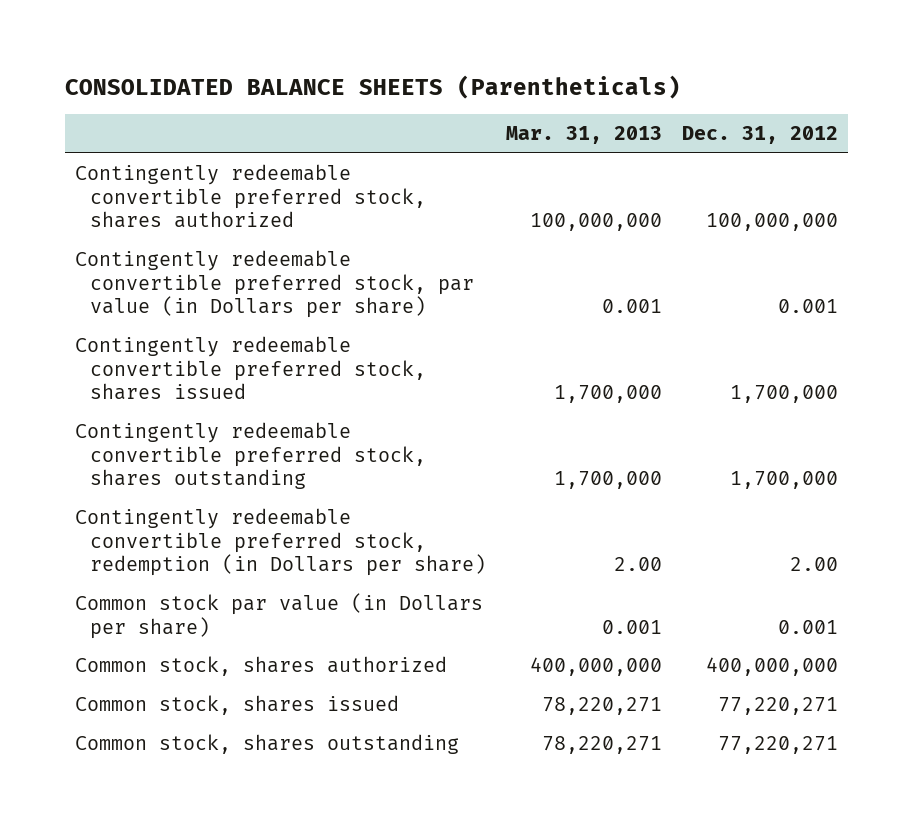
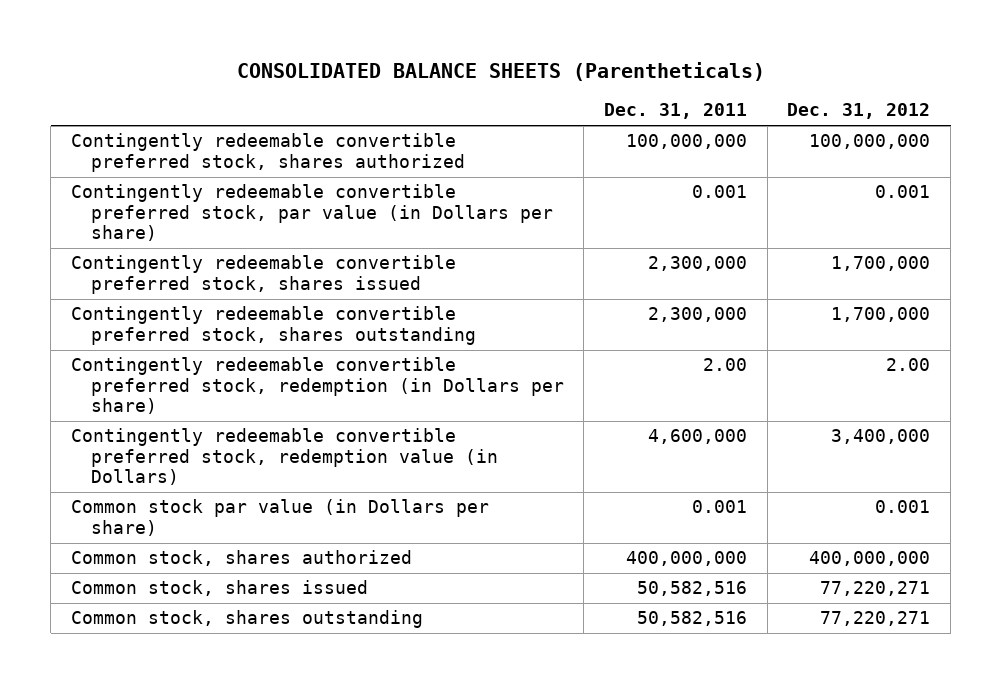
[506,126,663,145] Mar. 31, 2013 -> none
none -> [604,103,748,120] Dec. 31, 2011
none -> [71,428,498,486] Contingently redeemable convertible preferred stock, redemption value (in Dollars)

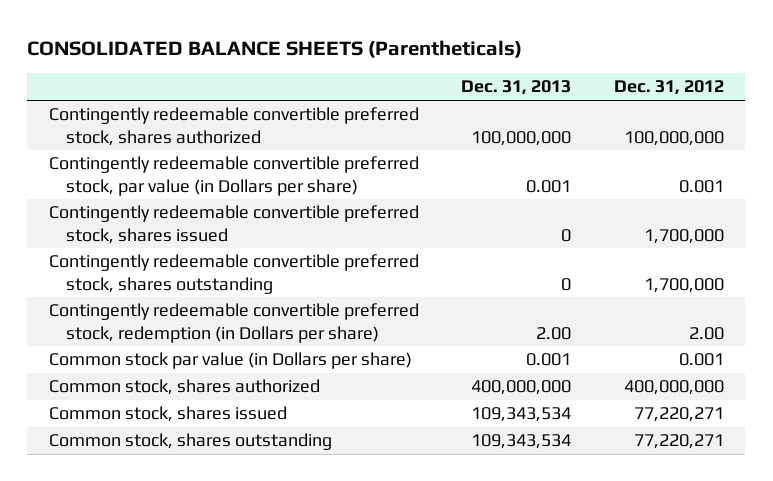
[604,103,748,120] Dec. 31, 2011 -> none
none -> [461,80,572,96] Dec. 31, 2013
[71,428,498,486] Contingently redeemable convertible preferred stock, redemption value (in Dollars) -> none

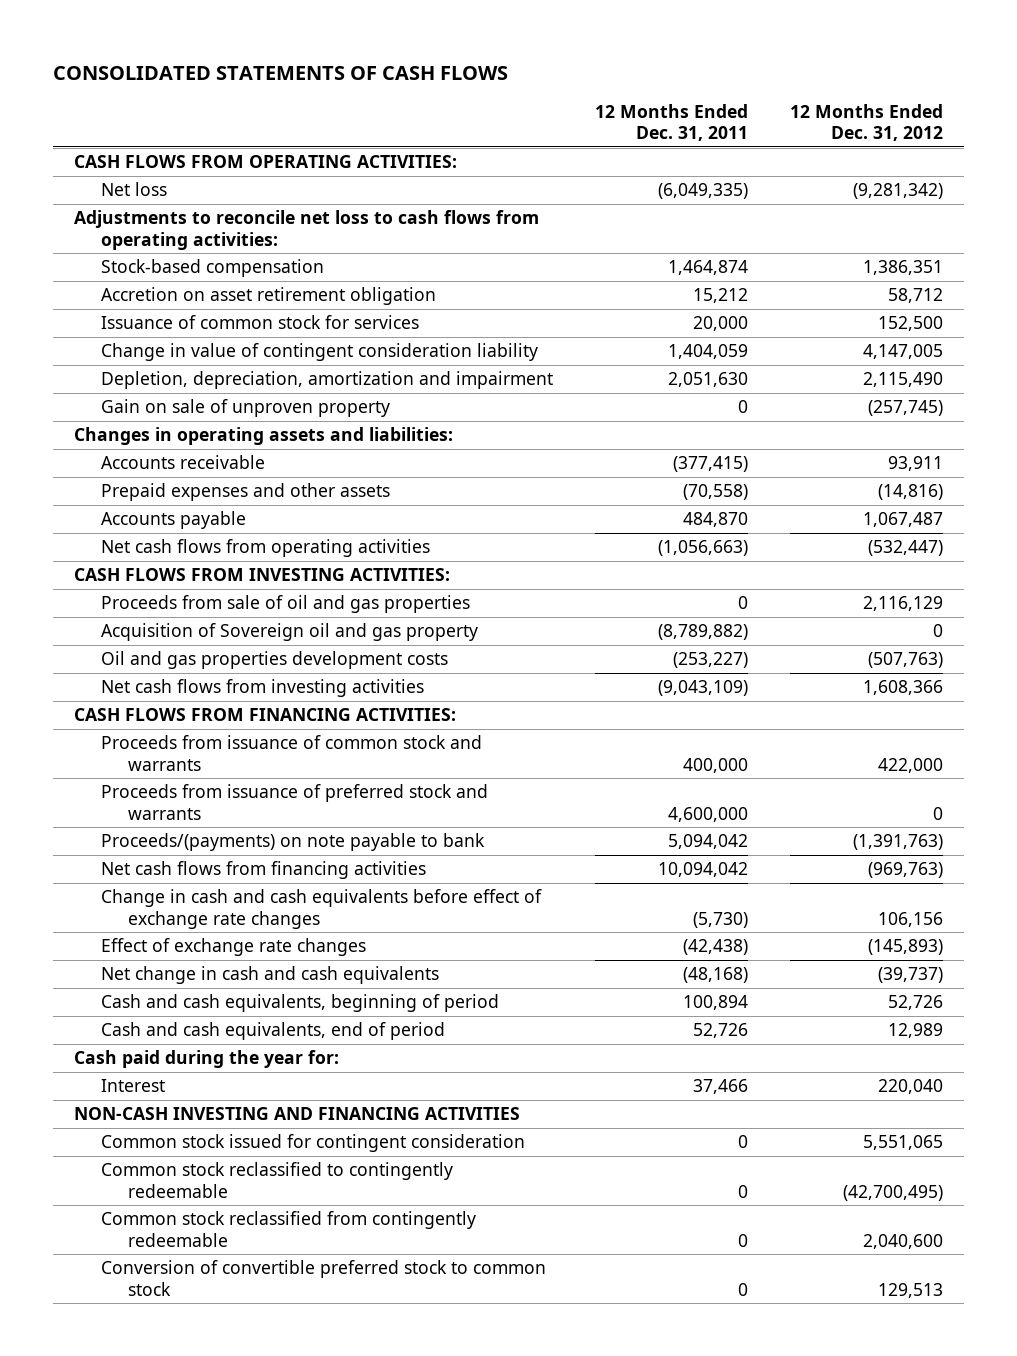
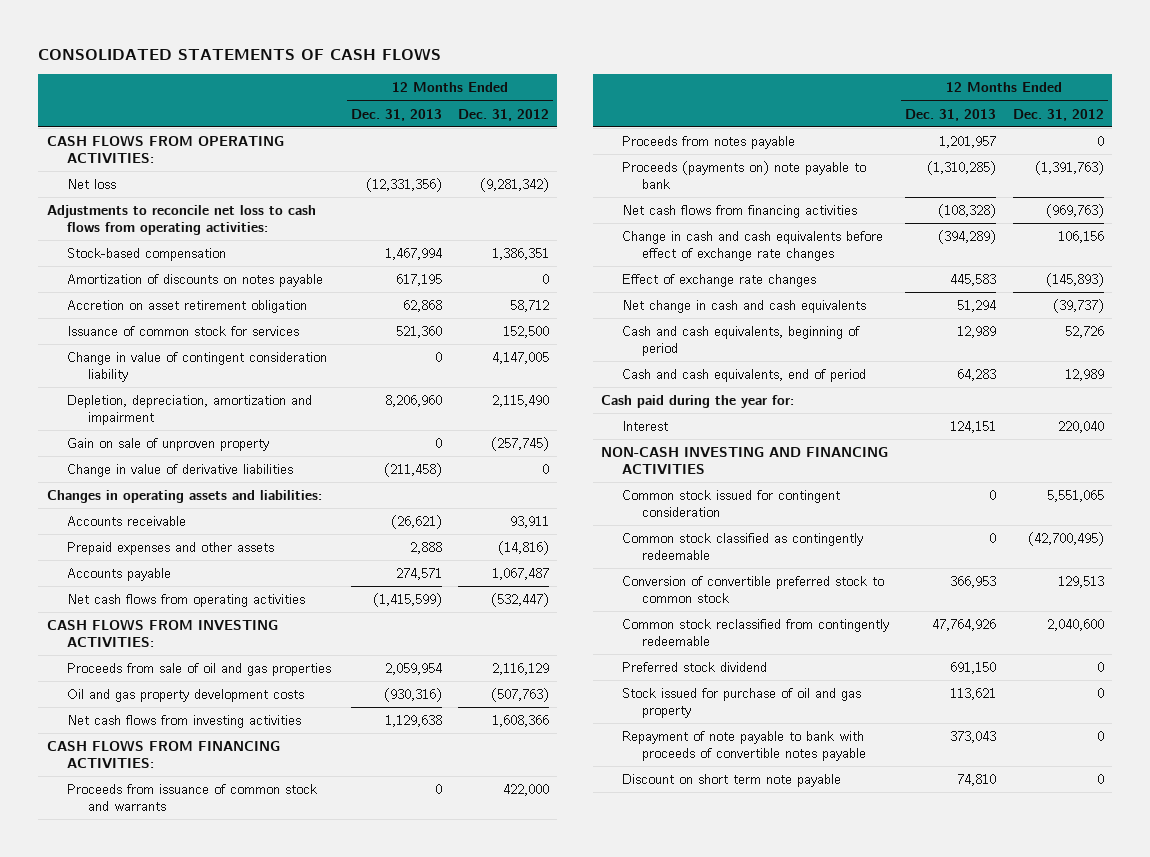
[595,103,749,142] 12 Months Ended Dec. 31, 2011 -> none
none -> [350,108,442,121] Dec. 31, 2013
none -> [67,274,324,288] Amortization of discounts on notes payable
none -> [67,464,294,478] Change in value of derivative liabilities
[101,623,479,642] Acquisition of Sovereign oil and gas property -> none
[101,651,449,670] Oil and gas properties development costs -> [67,689,305,703] Oil and gas property development costs
[101,784,489,820] Proceeds from issuance of preferred stock and warrants -> none
none -> [621,136,795,150] Proceeds from notes payable
[101,833,486,852] Proceeds/(payments) on note payable to bank -> [621,161,866,190] Proceeds (payments on) note payable to bank
[101,1162,454,1198] Common stock reclassified to contingently redeemable -> [621,533,863,561] Common stock classified as contingently redeemable
[101,1211,477,1247] Common stock reclassified from contingently redeemable -> [621,619,889,647] Common stock reclassified from contingently redeemable
none -> [621,662,767,673] Preferred stock dividend
none -> [621,688,861,719] Stock issued for purchase of oil and gas property
none -> [621,731,867,762] Repayment of note payable to bank with proceeds of convertible notes payable
none -> [621,774,841,788] Discount on short term note payable

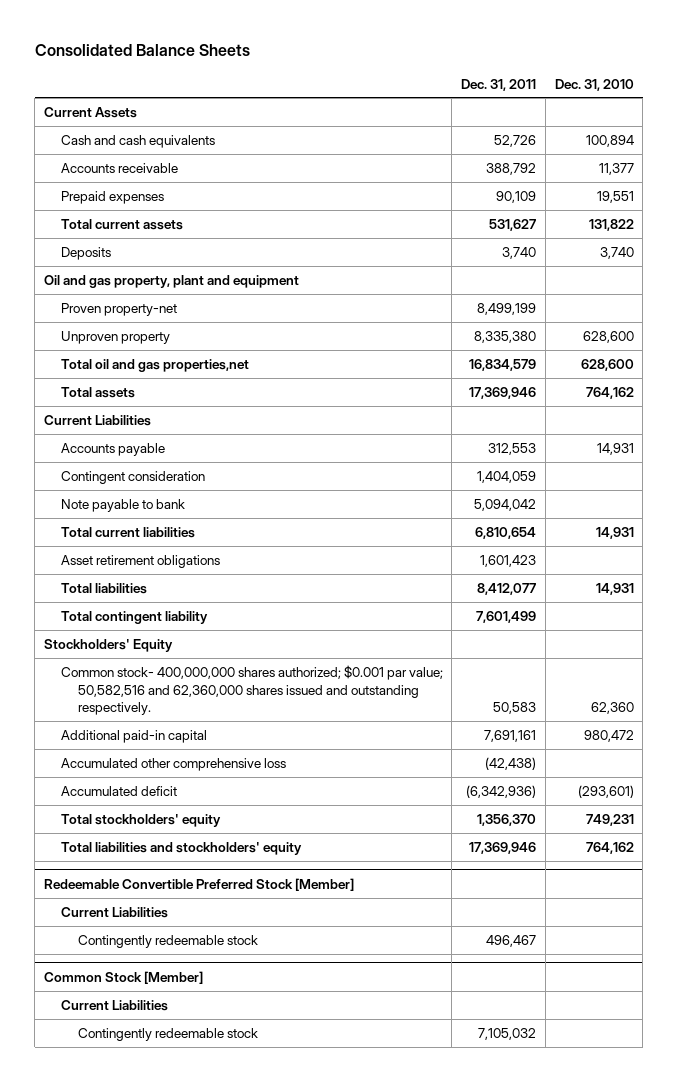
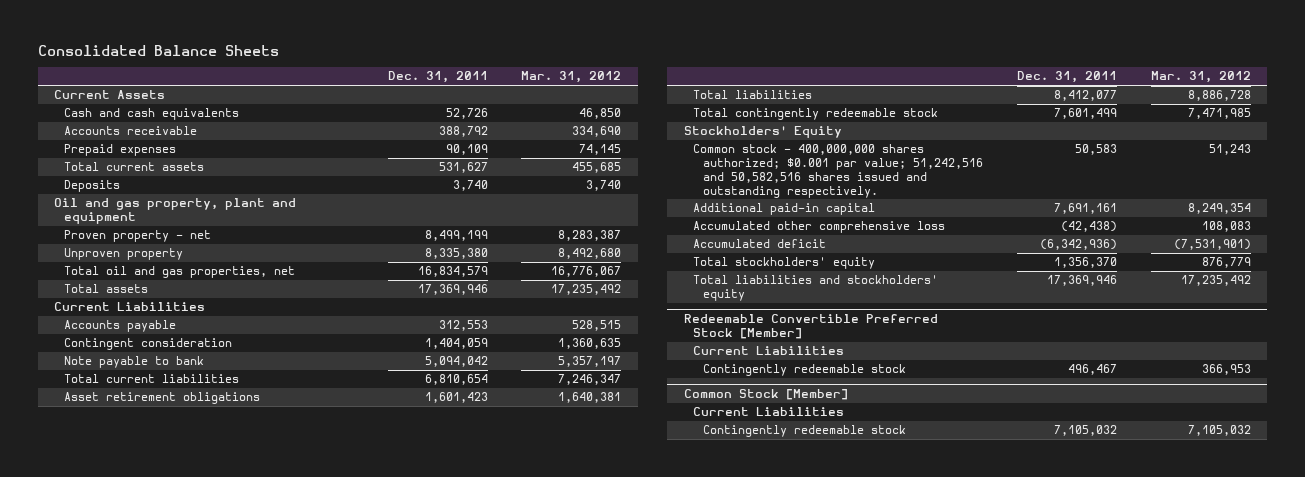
[554,78,634,91] Dec. 31, 2010 -> none
none -> [521,71,622,84] Mar. 31, 2012
[60,302,177,316] Proven property-net -> [64,230,212,243] Proven property - net
[60,358,249,372] Total oil and gas properties,net -> [64,266,296,279] Total oil and gas properties, net
[60,610,208,624] Total contingent liability -> [693,108,939,121] Total contingently redeemable stock
[60,664,443,716] Common stock- 400,000,000 shares authorized; $0.001 par value; 50,582,516 and 62,360,000 shares issued and outstanding respectively. -> [693,144,984,198] Common stock - 400,000,000 shares authorized; $0.001 par value; 51,242,516 and 50,582,516 shares issued and outstanding respectively.

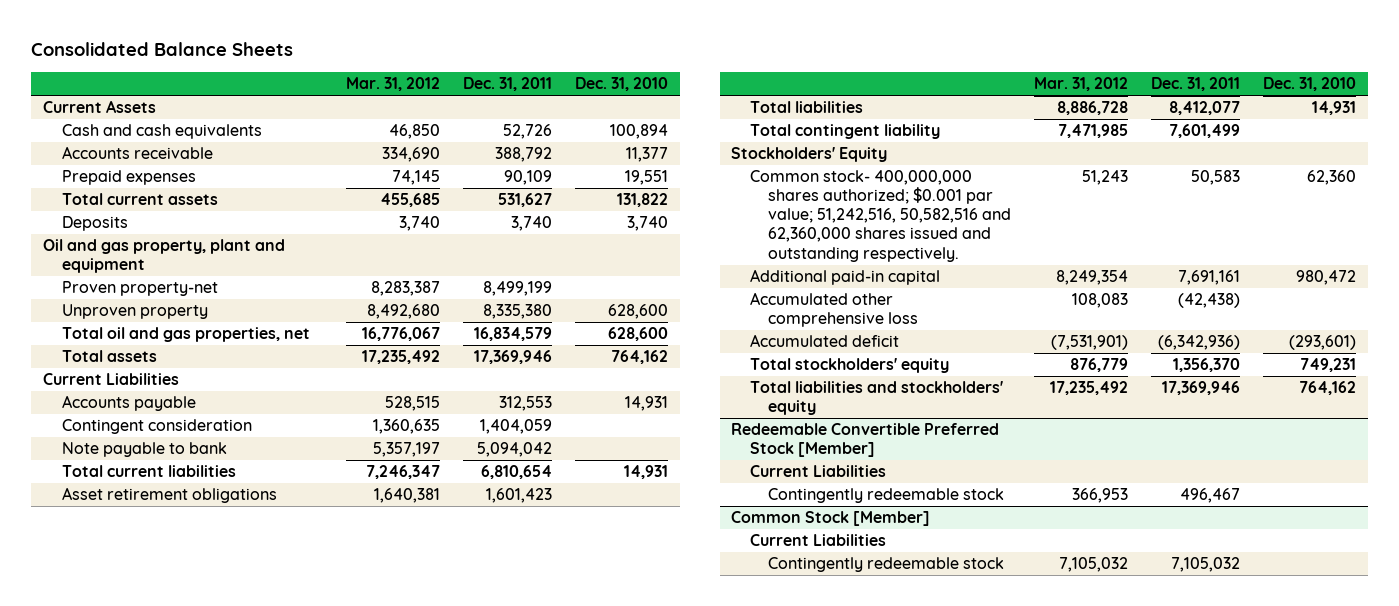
none -> [575,77,669,92] Dec. 31, 2010
[64,230,212,243] Proven property - net -> [61,281,218,297] Proven property-net
[693,108,939,121] Total contingently redeemable stock -> [749,124,940,140] Total contingent liability
[693,144,984,198] Common stock - 400,000,000 shares authorized; $0.001 par value; 51,242,516 and 50,582,516 shares issued and outstanding respectively. -> [749,170,1012,262] Common stock- 400,000,000 shares authorized; $0.001 par value; 51,242,516, 50,582,516 and 62,360,000 shares issued and outstanding respectively.

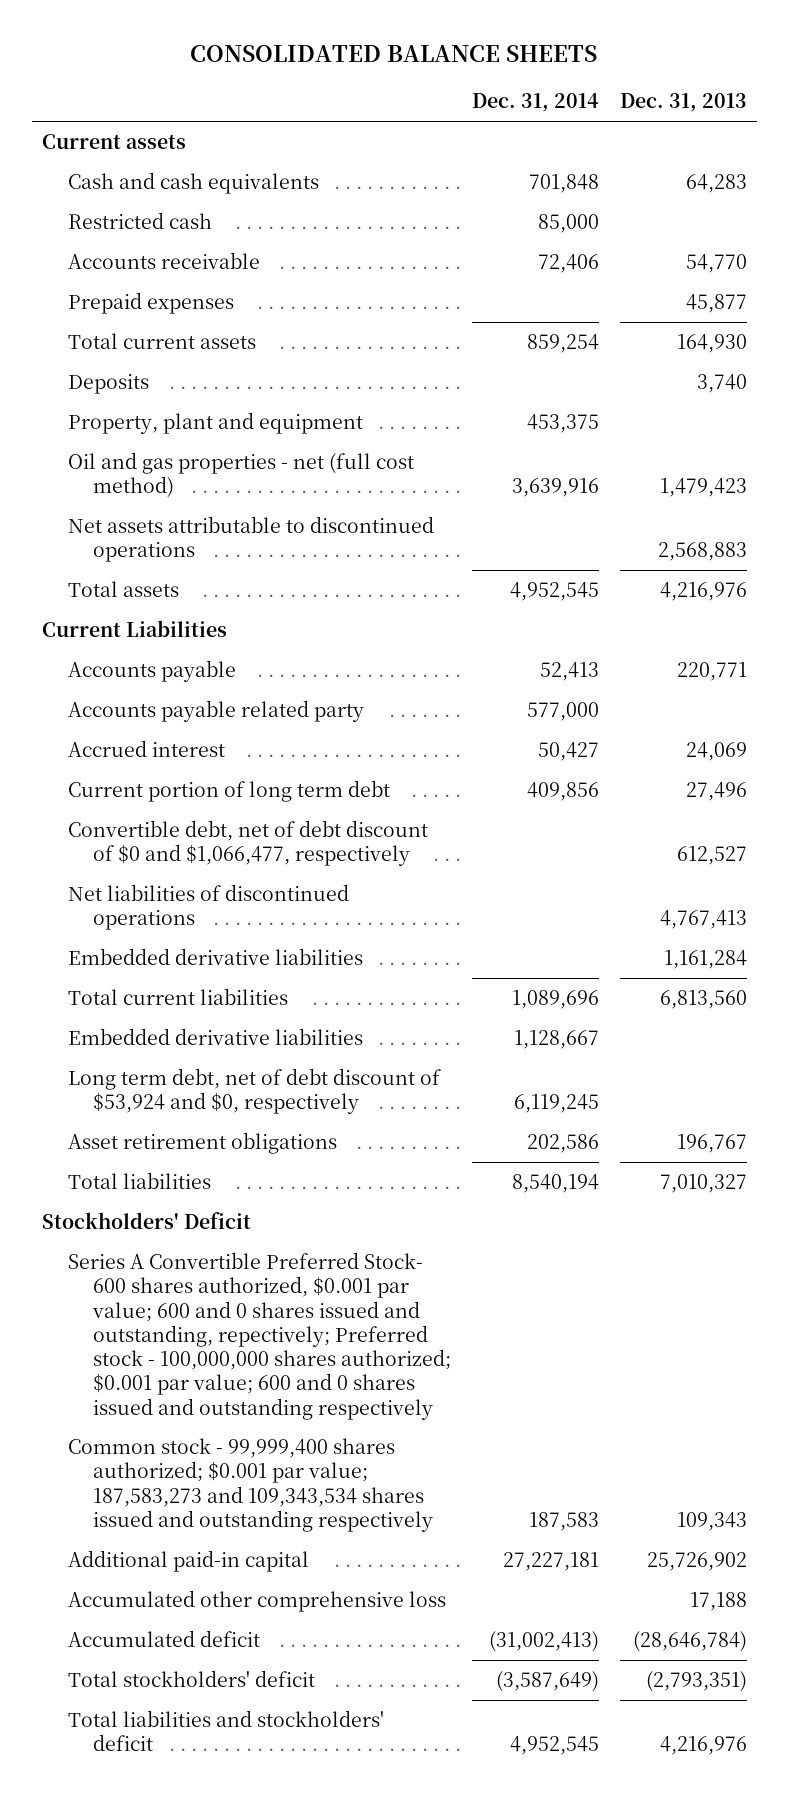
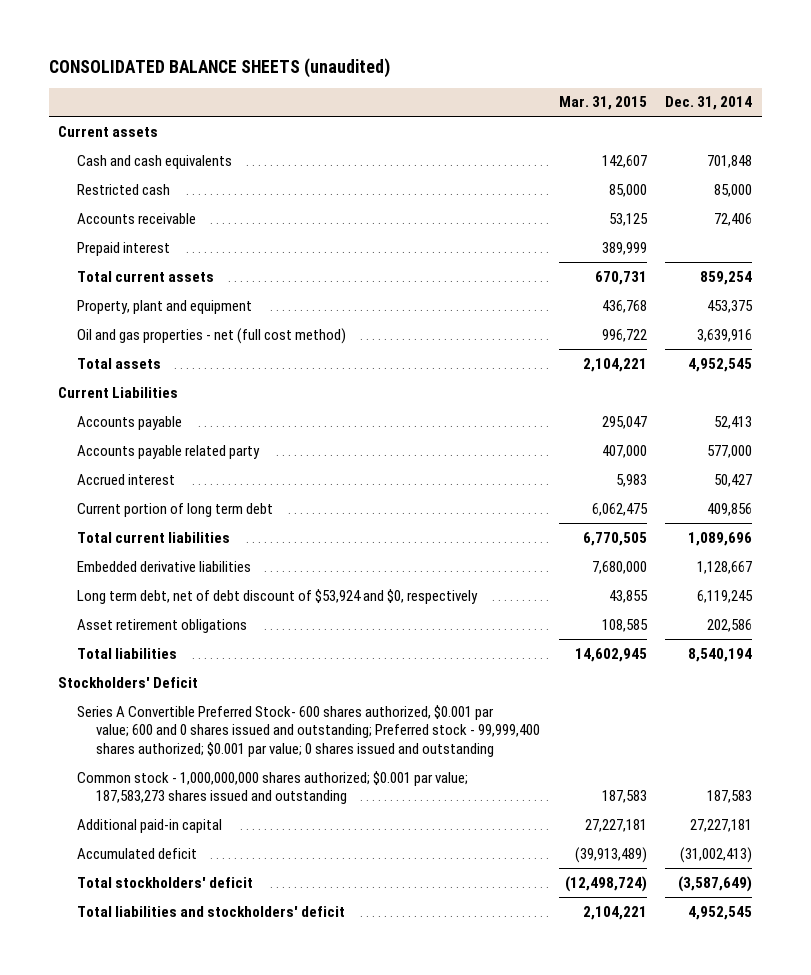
[190,44,598,62] CONSOLIDATED BALANCE SHEETS -> [48,57,390,78] CONSOLIDATED BALANCE SHEETS (unaudited)
[619,93,747,113] Dec. 31, 2013 -> none
none -> [558,96,647,111] Mar. 31, 2015
[67,291,234,314] Prepaid expenses -> none
none -> [77,241,171,256] Prepaid interest
[67,373,149,394] Deposits -> none
[67,515,434,563] Net assets attributable to discontinued operations -> none
[67,819,428,867] Convertible debt, net of debt discount of $0 and $1,066,477, respectively -> none
[67,883,349,931] Net liabilities of discontinued operations -> none
[67,947,363,965] Embedded derivative liabilities -> none
[67,1251,452,1420] Series A Convertible Preferred Stock- 600 shares authorized, $0.001 par value; 600 and 0 shares issued and outstanding, repectively; Preferred stock - 100,000,000 shares authorized; $0.001 par value; 600 and 0 shares issued and outstanding respectively -> [77,704,540,757] Series A Convertible Preferred Stock- 600 shares authorized, $0.001 par value; 600 and 0 shares issued and outstanding; Preferred stock - 99,999,400 shares authorized; $0.001 par value; 0 shares issued and outstanding
[67,1437,434,1532] Common stock - 99,999,400 shares authorized; $0.001 par value; 187,583,273 and 109,343,534 shares issued and outstanding respectively -> [77,770,469,805] Common stock - 1,000,000,000 shares authorized; $0.001 par value; 187,583,273 shares issued and outstanding
[67,1589,446,1612] Accumulated other comprehensive loss -> none

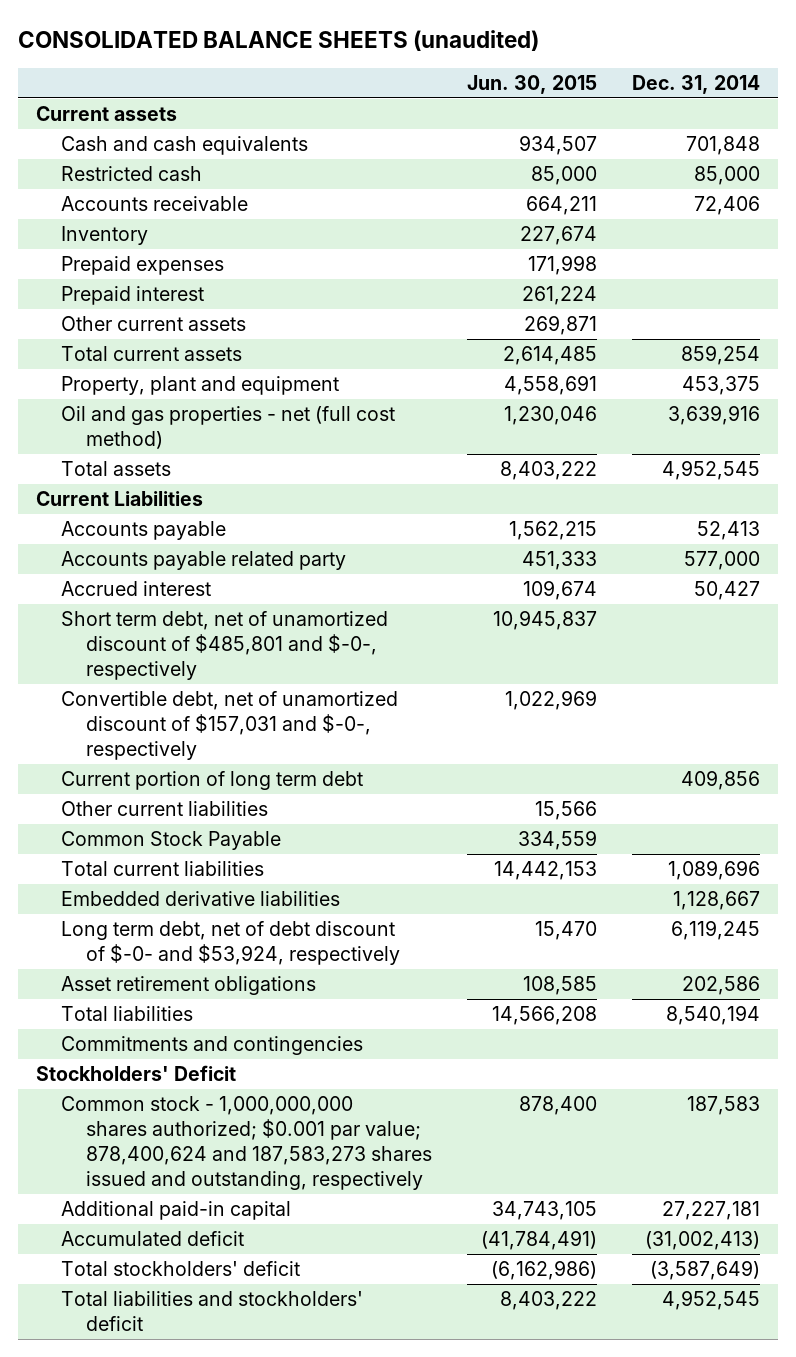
[558,96,647,111] Mar. 31, 2015 -> none
none -> [467,74,598,94] Jun. 30, 2015
none -> [60,226,148,246] Inventory
none -> [60,256,224,276] Prepaid expenses
none -> [60,316,246,332] Other current assets
none -> [60,611,388,680] Short term debt, net of unamortized discount of $485,801 and $-0-, respectively
none -> [60,691,398,760] Convertible debt, net of unamortized discount of $157,031 and $-0-, respectively
none -> [60,801,268,817] Other current liabilities
none -> [60,831,281,851] Common Stock Payable
[77,588,479,604] Long term debt, net of debt discount of $53,924 and $0, respectively -> [60,921,400,965] Long term debt, net of debt discount of $-0- and $53,924, respectively
none -> [60,1036,363,1056] Commitments and contingencies
[77,704,540,757] Series A Convertible Preferred Stock- 600 shares authorized, $0.001 par value; 600 and 0 shares issued and outstanding; Preferred stock - 99,999,400 shares authorized; $0.001 par value; 0 shares issued and outstanding -> none
[77,770,469,805] Common stock - 1,000,000,000 shares authorized; $0.001 par value; 187,583,273 shares issued and outstanding -> [60,1096,432,1190] Common stock - 1,000,000,000 shares authorized; $0.001 par value; 878,400,624 and 187,583,273 shares issued and outstanding, respectively

